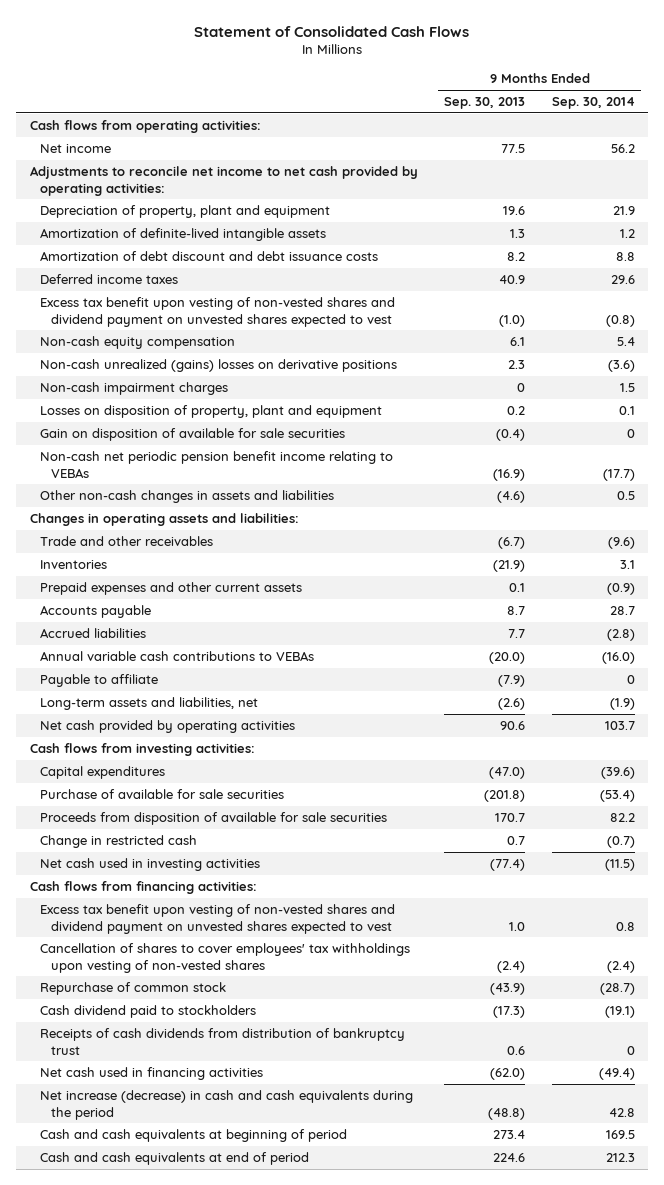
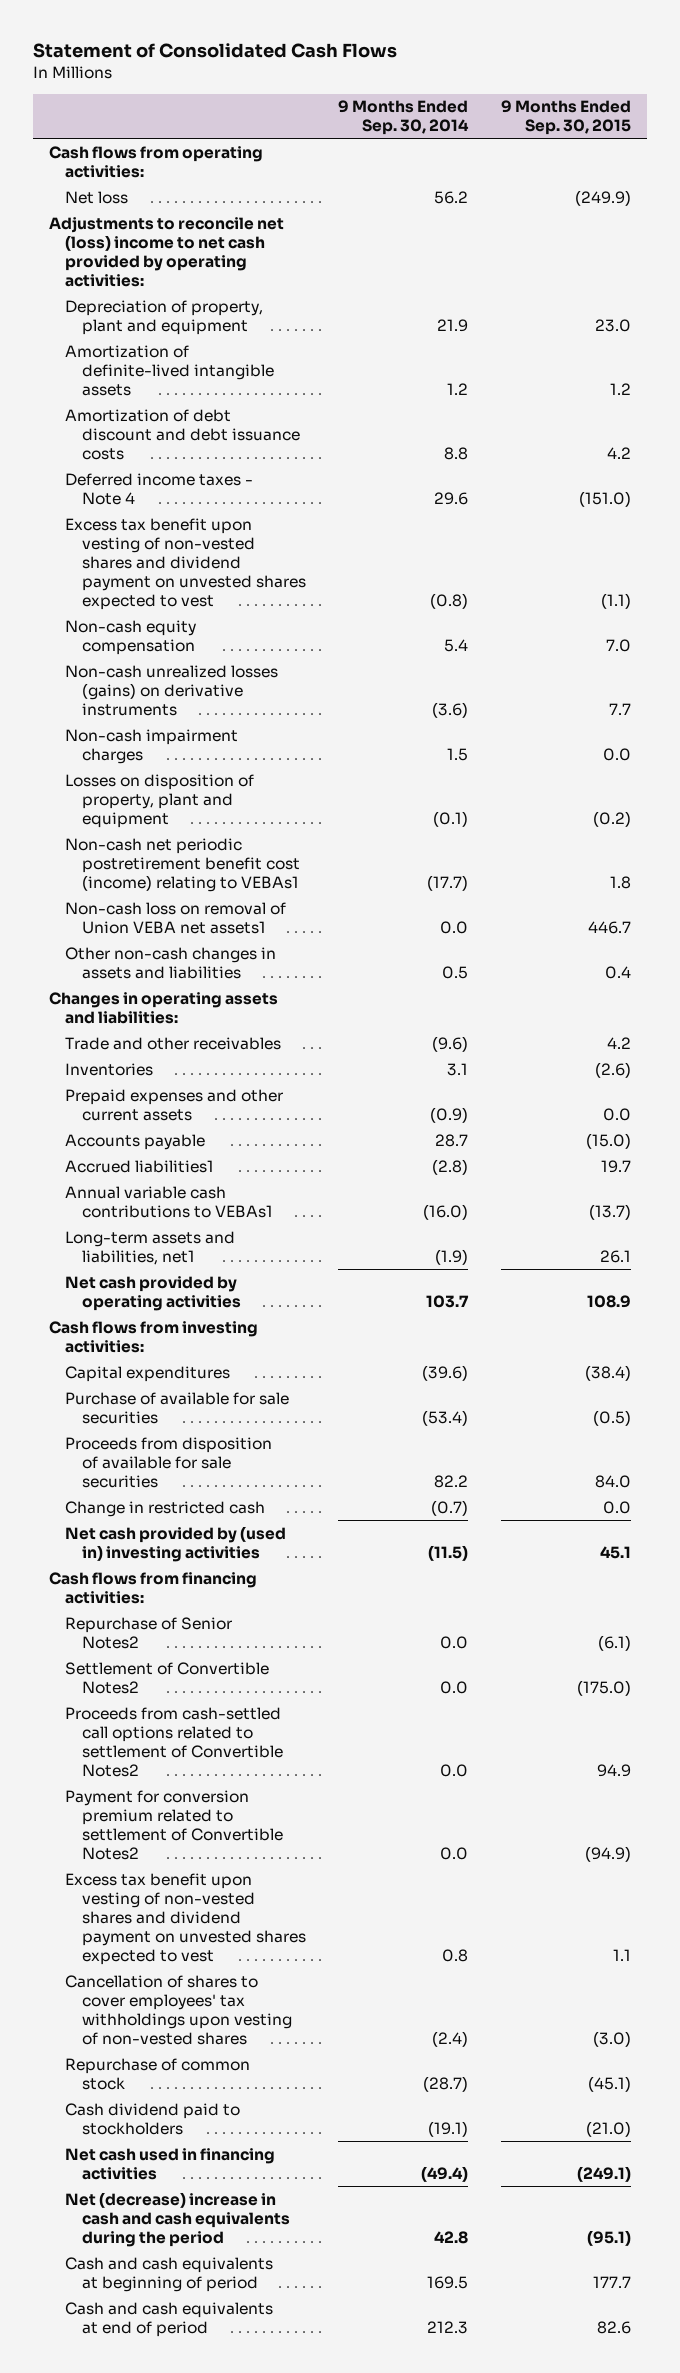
[444,97,526,110] Sep. 30, 2013 -> none
none -> [500,100,631,136] 9 Months Ended Sep. 30, 2015
[40,144,112,154] Net income -> [65,190,129,204] Net loss
[29,166,418,196] Adjustments to reconcile net income to net cash provided by operating activities: -> [48,216,284,287] Adjustments to reconcile net (loss) income to net cash provided by operating activities:
[40,274,179,285] Deferred income taxes -> [65,472,254,505] Deferred income taxes - Note 4
[40,359,398,373] Non-cash unrealized (gains) losses on derivative positions -> [65,664,279,716] Non-cash unrealized losses (gains) on derivative instruments
[40,428,346,442] Gain on disposition of available for sale securities -> none
[618,406,635,416] 0.1 -> [433,810,469,827] (0.1)
[40,451,394,478] Non-cash net periodic pension benefit income relating to VEBAs -> [65,837,300,892] Non-cash net periodic postretirement benefit cost (income) relating to VEBAs1
none -> [65,901,287,934] Non-cash loss on removal of Union VEBA net assets1
[40,674,159,688] Payable to affiliate -> none
[40,628,147,639] Accrued liabilities -> [65,1159,215,1173] Accrued liabilities1
[40,651,315,662] Annual variable cash contributions to VEBAs -> [65,1185,273,1218] Annual variable cash contributions to VEBAs1
[40,697,259,711] Long-term assets and liabilities, net -> [65,1230,236,1265] Long-term assets and liabilities, net1
[40,858,261,872] Net cash used in investing activities -> [65,1525,287,1562] Net cash provided by (used in) investing activities
none -> [65,1616,233,1649] Repurchase of Senior Notes2
none -> [65,1661,270,1694] Settlement of Convertible Notes2
none -> [65,1706,283,1777] Proceeds from cash-settled call options related to settlement of Convertible Notes2
none -> [65,1789,283,1860] Payment for conversion premium related to settlement of Convertible Notes2
[40,1028,406,1055] Receipts of cash dividends from distribution of bankruptcy trust -> none
[40,1090,414,1120] Net increase (decrease) in cash and cash equivalents during the period -> [65,2191,290,2247] Net (decrease) increase in cash and cash equivalents during the period

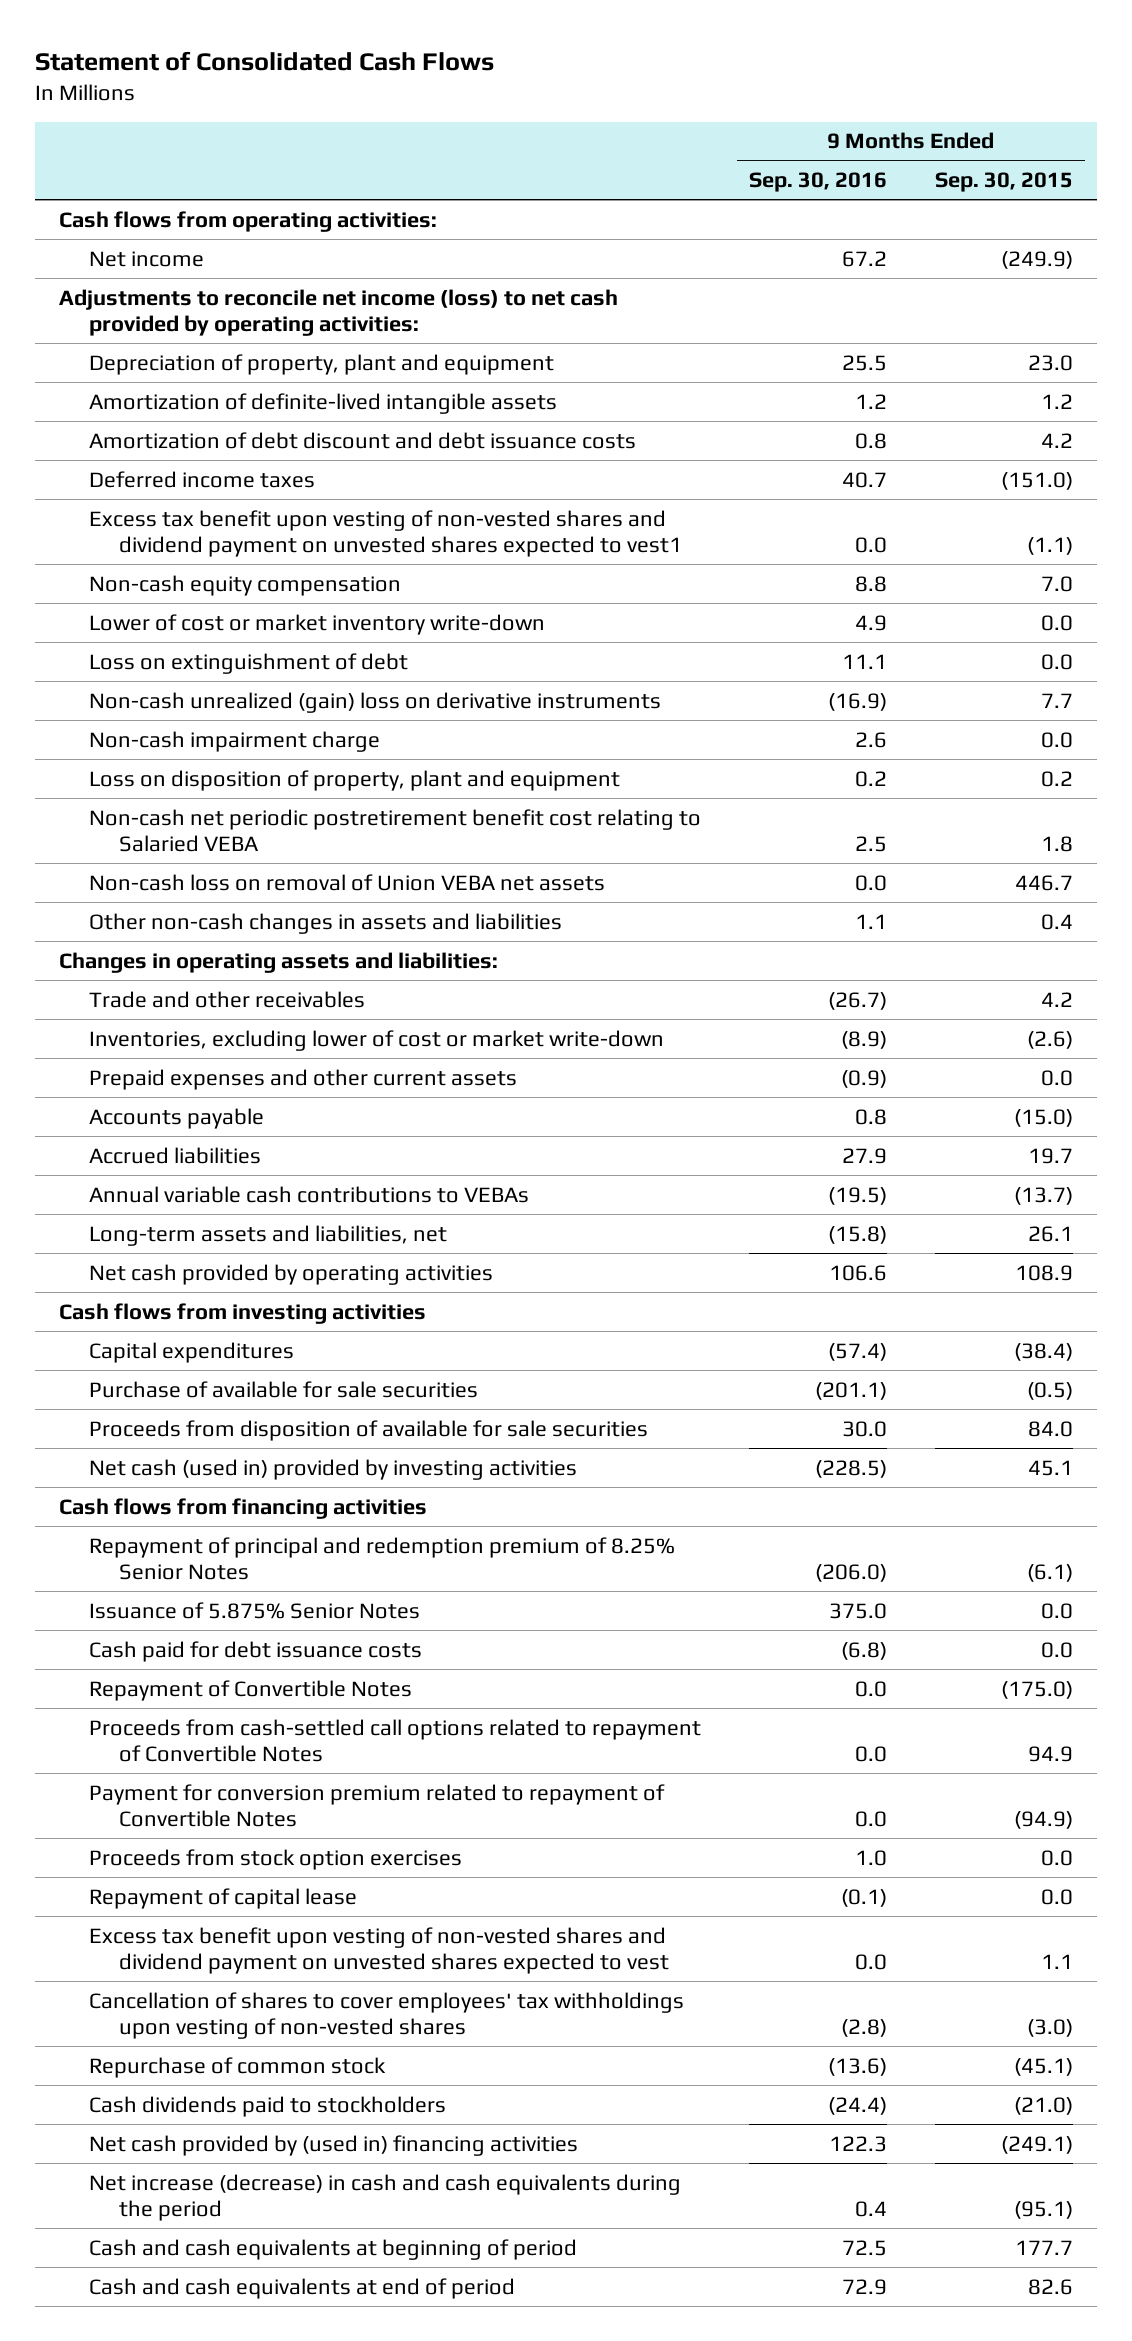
[338,100,470,136] 9 Months Ended Sep. 30, 2014 -> none
none -> [749,172,888,193] Sep. 30, 2016
[65,190,129,204] Net loss -> [89,250,205,267] Net income
[48,216,284,287] Adjustments to reconcile net (loss) income to net cash provided by operating activities: -> [59,288,619,337] Adjustments to reconcile net income (loss) to net cash provided by operating activities:
[65,472,254,505] Deferred income taxes - Note 4 -> [89,470,316,488] Deferred income taxes
[65,517,306,610] Excess tax benefit upon vesting of non-vested shares and dividend payment on unvested shares expected to vest -> [89,509,683,558] Excess tax benefit upon vesting of non-vested shares and dividend payment on unvested shares expected to vest1
none -> [89,613,546,635] Lower of cost or market inventory write-down
none -> [89,652,409,674] Loss on extinguishment of debt
[65,664,279,716] Non-cash unrealized losses (gains) on derivative instruments -> [89,691,662,713] Non-cash unrealized (gain) loss on derivative instruments
[65,728,239,764] Non-cash impairment charges -> [89,730,381,752] Non-cash impairment charge
[65,773,255,828] Losses on disposition of property, plant and equipment -> [89,769,621,791] Loss on disposition of property, plant and equipment
[592,810,631,827] (0.2) -> [1041,770,1074,787] 0.2
[65,837,300,892] Non-cash net periodic postretirement benefit cost (income) relating to VEBAs1 -> [89,808,702,853] Non-cash net periodic postretirement benefit cost relating to Salaried VEBA
[65,901,287,934] Non-cash loss on removal of Union VEBA net assets1 -> [89,873,606,891] Non-cash loss on removal of Union VEBA net assets
[65,1062,154,1076] Inventories -> [89,1029,665,1051] Inventories, excluding lower of cost or market write-down
[65,1159,215,1173] Accrued liabilities1 -> [89,1146,262,1164] Accrued liabilities
[65,1185,273,1218] Annual variable cash contributions to VEBAs1 -> [89,1185,530,1203] Annual variable cash contributions to VEBAs
[65,1230,236,1265] Long-term assets and liabilities, net1 -> [89,1224,448,1246] Long-term assets and liabilities, net
[48,1320,258,1353] Cash flows from investing activities: -> [59,1302,427,1324] Cash flows from investing activities
[65,1500,266,1517] Change in restricted cash -> none
[65,1525,287,1562] Net cash provided by (used in) investing activities -> [89,1458,578,1480] Net cash (used in) provided by investing activities
[48,1571,257,1604] Cash flows from financing activities: -> [59,1497,428,1519] Cash flows from financing activities
[65,1616,233,1649] Repurchase of Senior Notes2 -> [89,1536,676,1581] Repayment of principal and redemption premium of 8.25% Senior Notes
none -> [89,1601,421,1619] Issuance of 5.875% Senior Notes
none -> [89,1640,423,1662] Cash paid for debt issuance costs
[65,1661,270,1694] Settlement of Convertible Notes2 -> [89,1679,413,1701] Repayment of Convertible Notes
[65,1706,283,1777] Proceeds from cash-settled call options related to settlement of Convertible Notes2 -> [89,1718,702,1763] Proceeds from cash-settled call options related to repayment of Convertible Notes
[65,1789,283,1860] Payment for conversion premium related to settlement of Convertible Notes2 -> [89,1783,666,1828] Payment for conversion premium related to repayment of Convertible Notes
none -> [89,1848,463,1870] Proceeds from stock option exercises
none -> [89,1887,358,1909] Repayment of capital lease
[65,2102,241,2135] Cash dividend paid to stockholders -> [89,2095,447,2117] Cash dividends paid to stockholders
[65,2147,276,2180] Net cash used in financing activities -> [89,2134,579,2156] Net cash provided by (used in) financing activities
[65,2191,290,2247] Net (decrease) increase in cash and cash equivalents during the period -> [89,2173,682,2222] Net increase (decrease) in cash and cash equivalents during the period

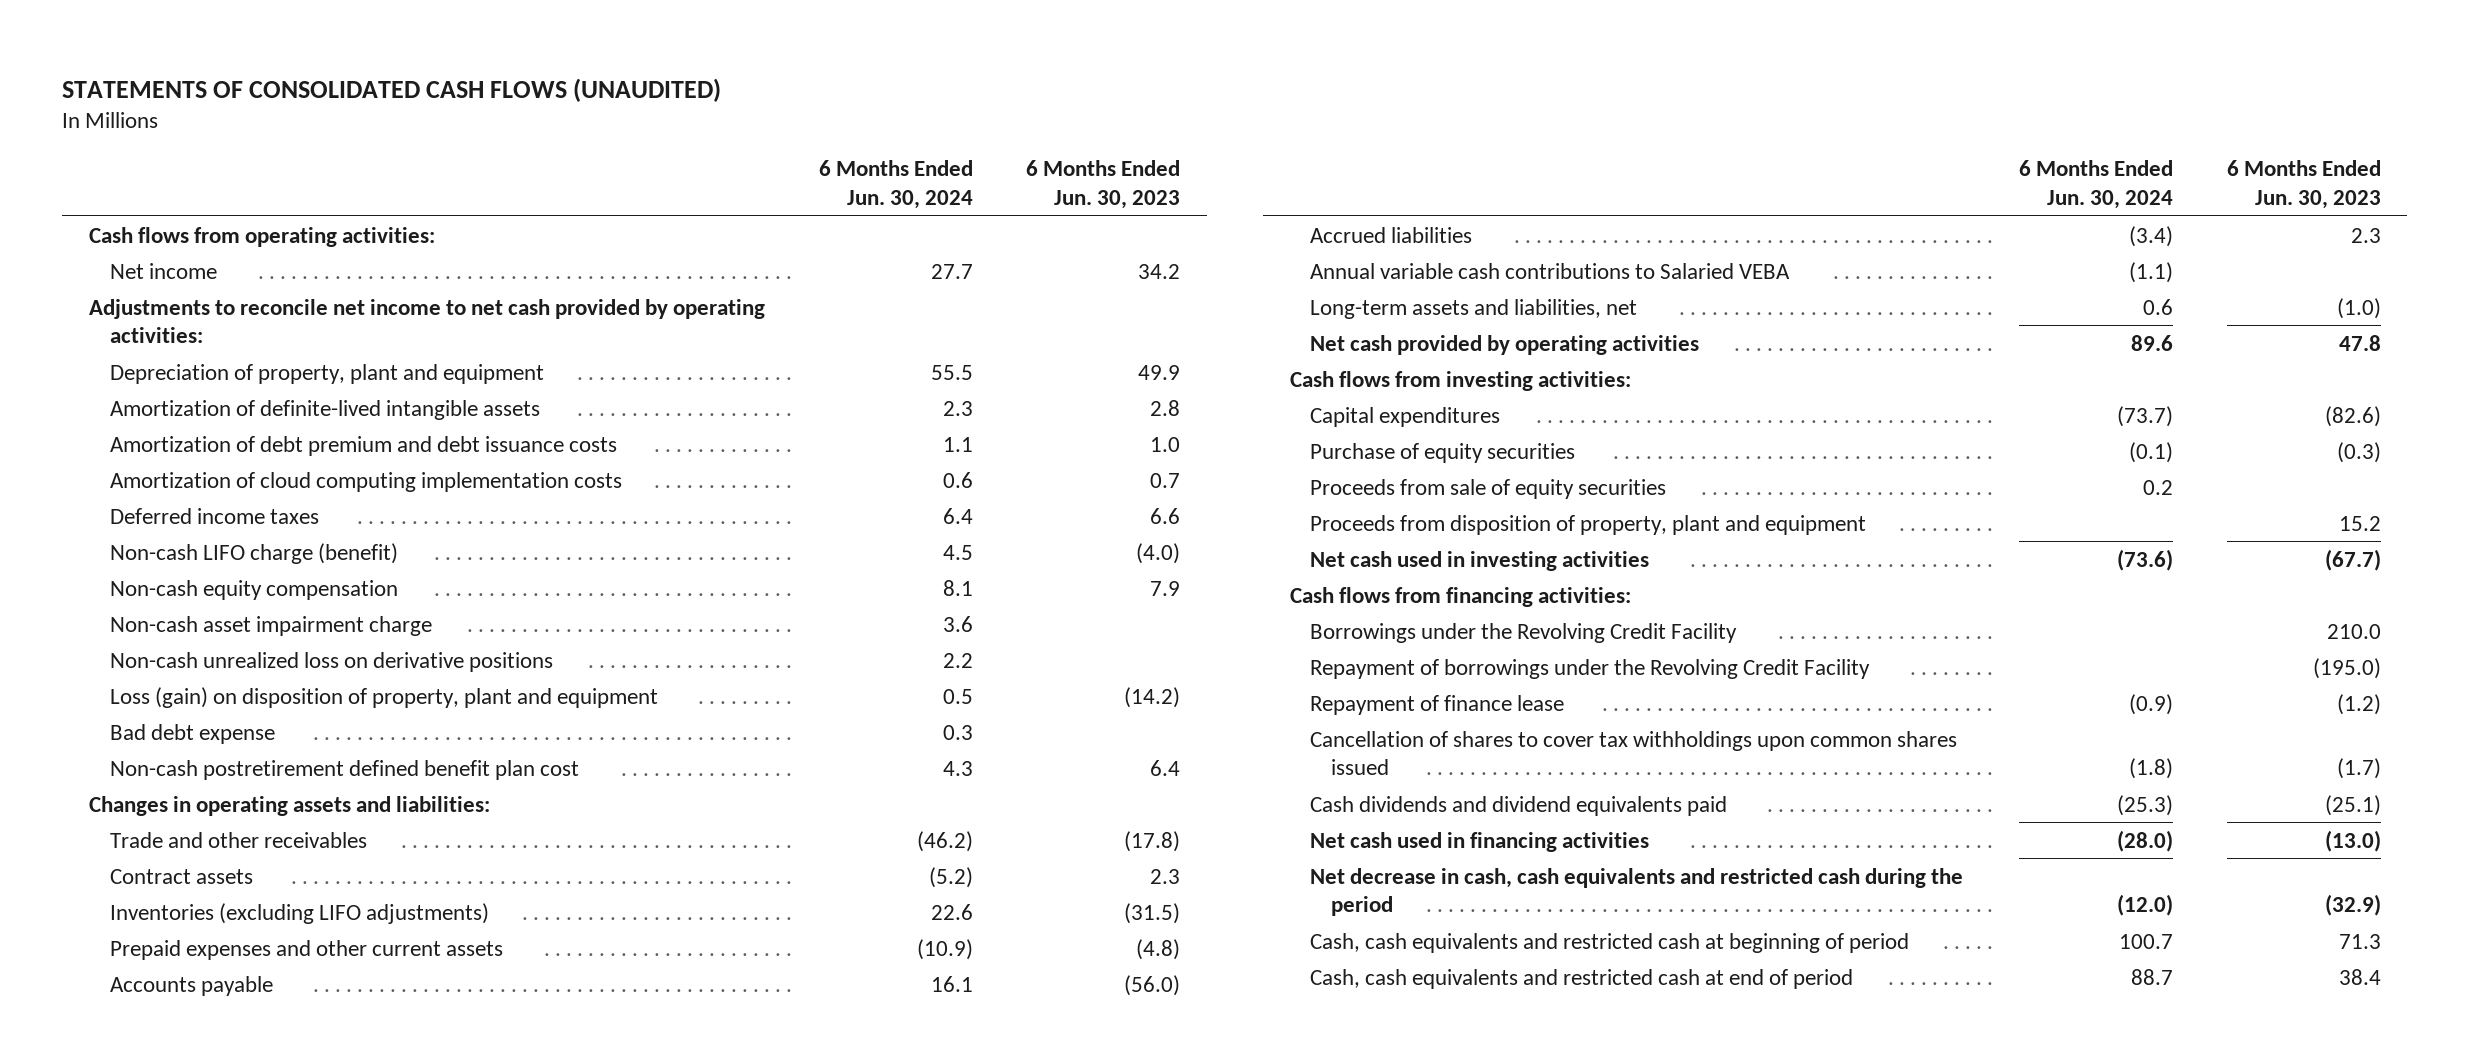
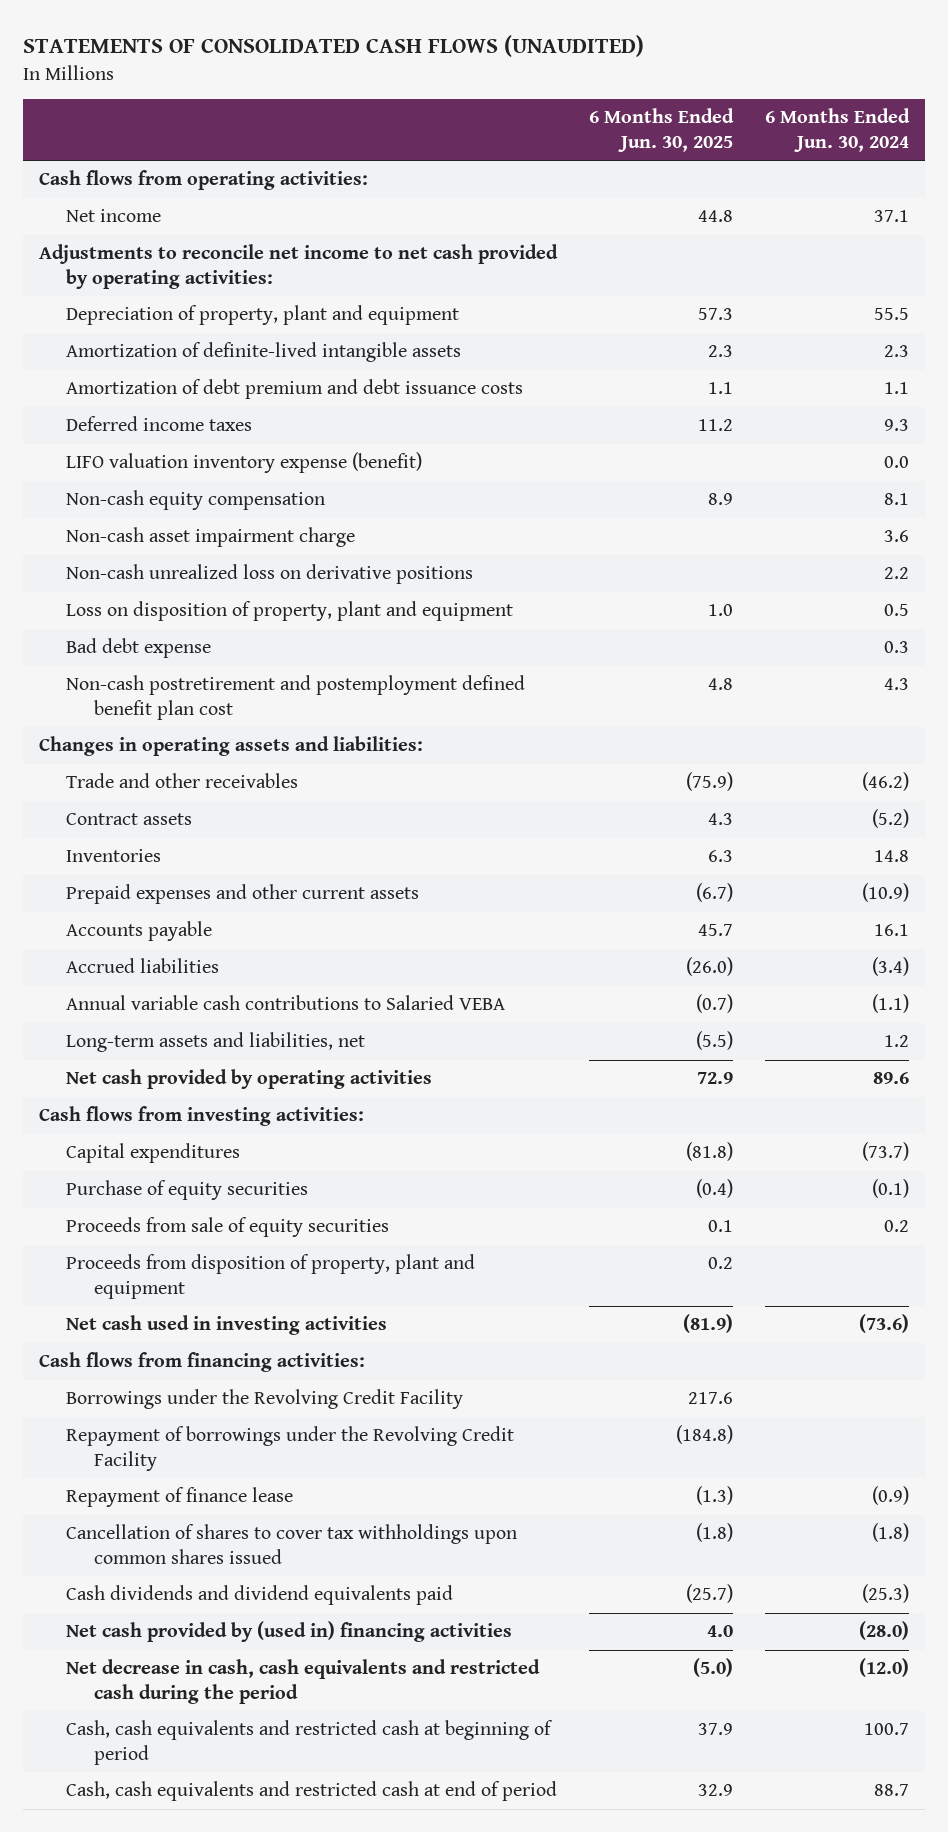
[1025,160,1180,209] 6 Months Ended Jun. 30, 2023 -> none
none -> [589,108,735,153] 6 Months Ended Jun. 30, 2025
[930,263,973,279] 27.7 -> [874,210,910,223] 37.1
[109,471,622,492] Amortization of cloud computing implementation costs -> none
[942,507,973,524] 6.4 -> [884,419,910,432] 9.3
[109,542,398,564] Non-cash LIFO charge (benefit) -> [66,452,423,474] LIFO valuation inventory expense (benefit)
[942,544,973,560] 4.5 -> [884,456,910,469] 0.0
[109,686,658,708] Loss (gain) on disposition of property, plant and equipment -> [66,601,514,622] Loss on disposition of property, plant and equipment
[109,759,579,780] Non-cash postretirement defined benefit plan cost -> [66,675,526,720] Non-cash postretirement and postemployment defined benefit plan cost
[109,902,489,924] Inventories (excluding LIFO adjustments) -> none
none -> [66,849,162,863] Inventories
[2143,298,2174,315] 0.6 -> [884,1035,910,1048] 1.2
[1310,831,1650,852] Net cash used in financing activities -> [66,1621,513,1643] Net cash provided by (used in) financing activities

